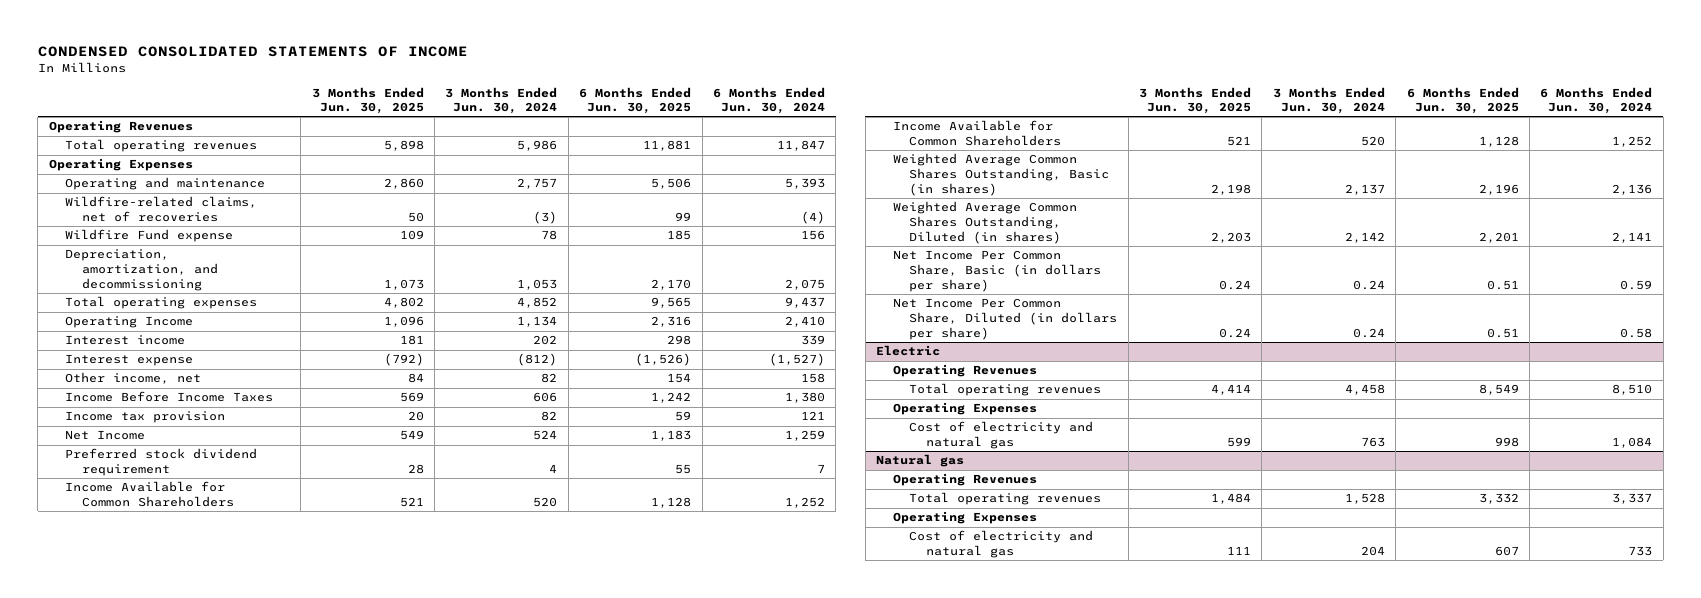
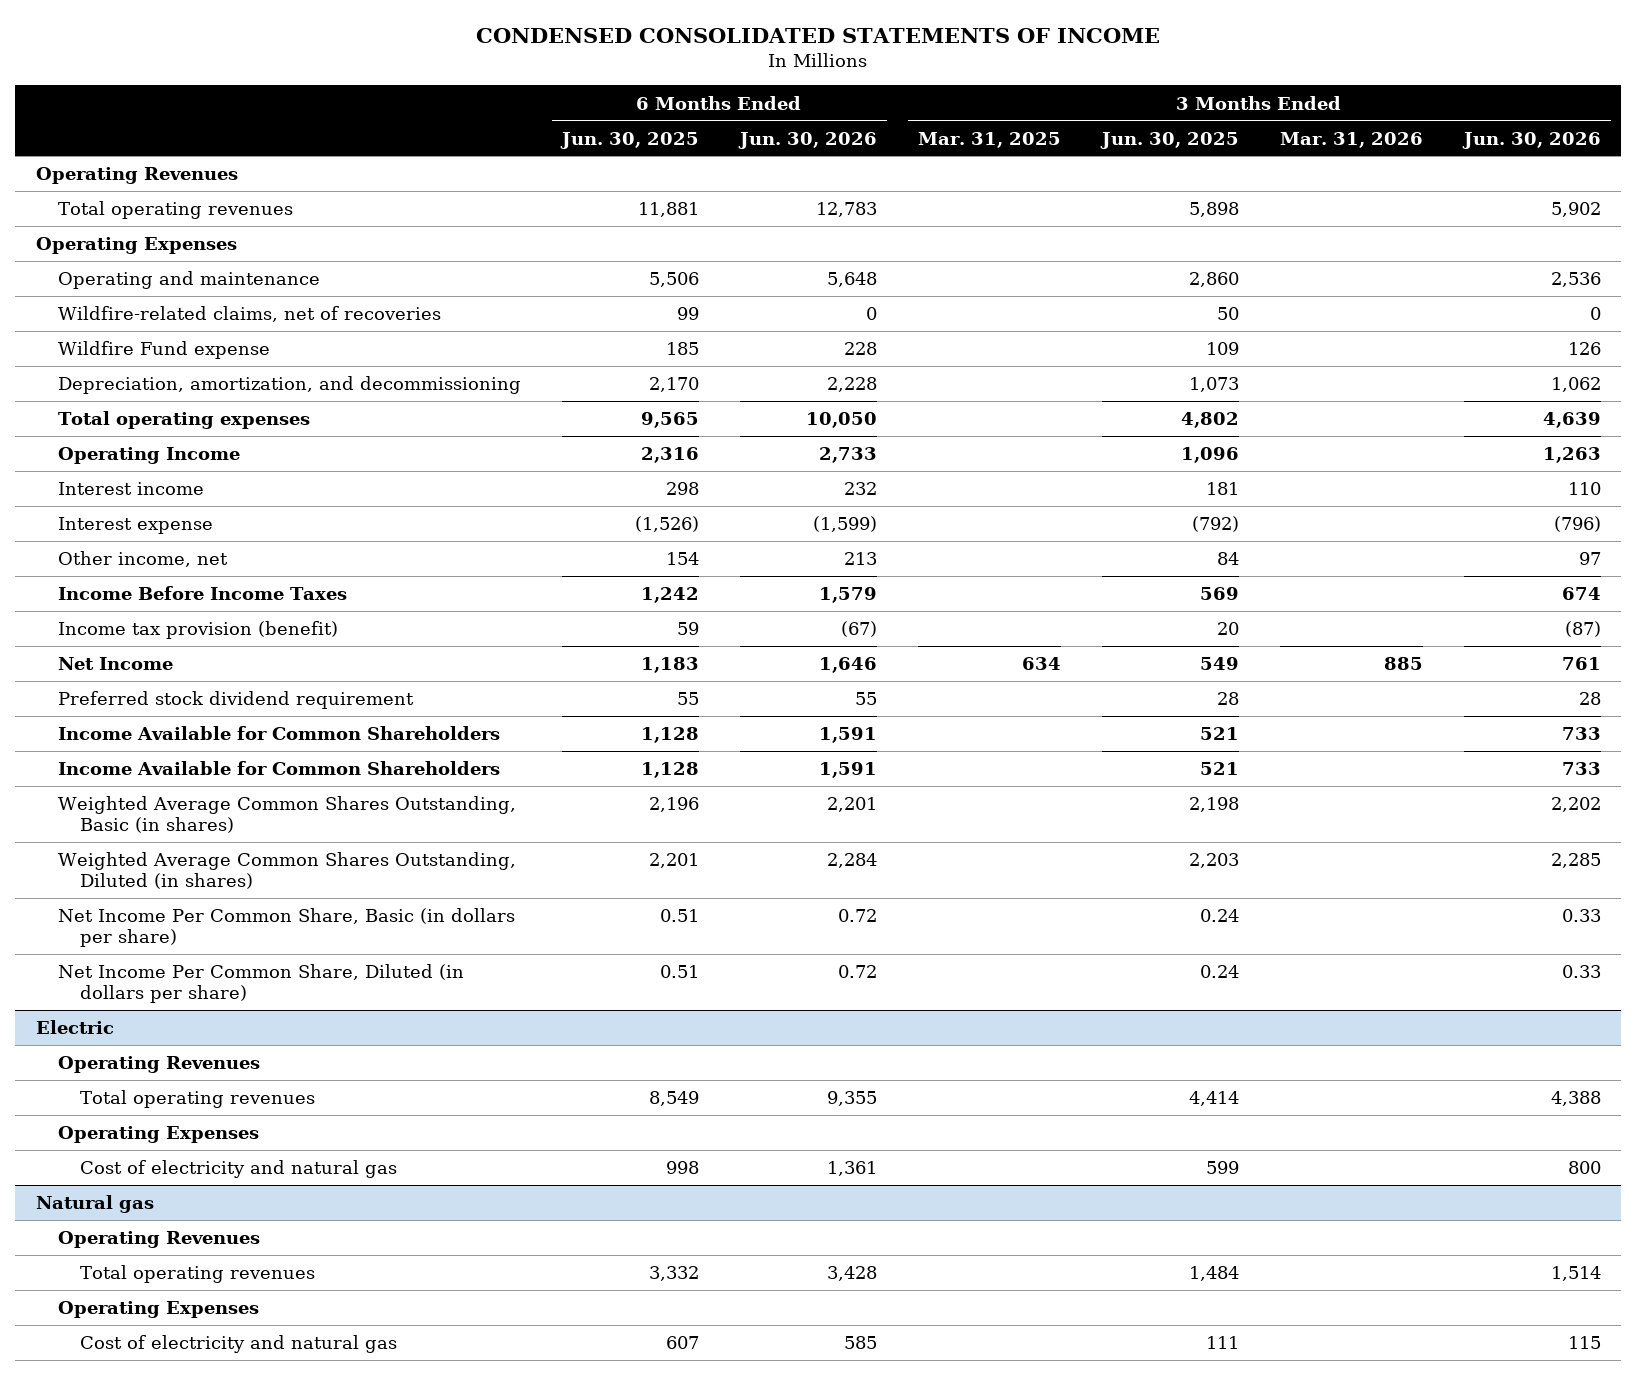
[445,86,558,115] 3 Months Ended Jun. 30, 2024 -> none
[713,86,826,115] 6 Months Ended Jun. 30, 2024 -> none
none -> [737,131,877,149] Jun. 30, 2026
none -> [917,131,1061,148] Mar. 31, 2025
none -> [1279,131,1423,148] Mar. 31, 2026
none -> [1461,131,1601,149] Jun. 30, 2026
[65,411,226,424] Income tax provision -> [57,621,338,640] Income tax provision (benefit)

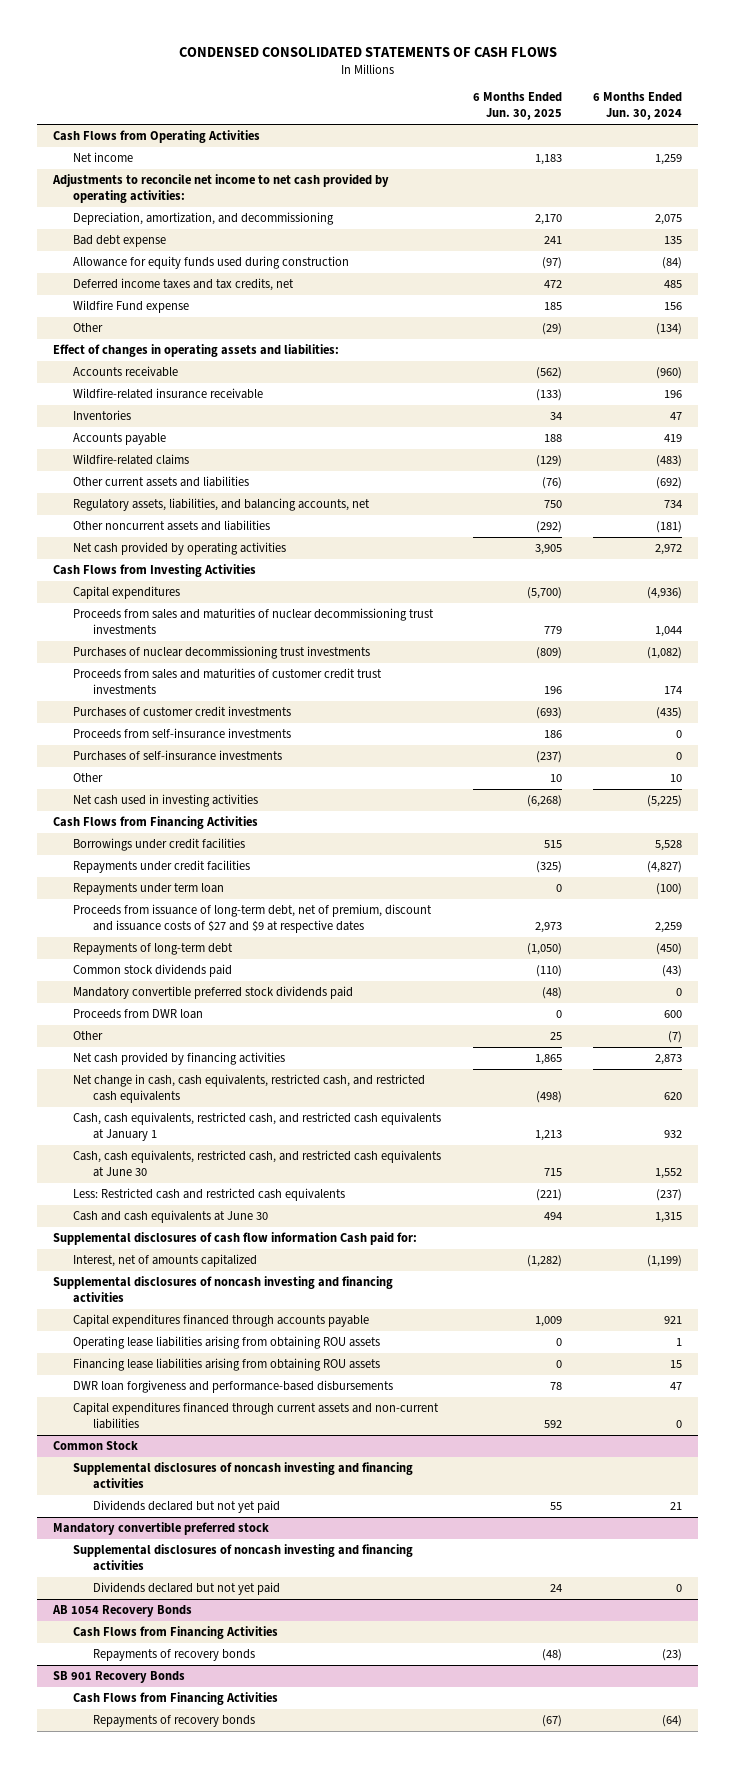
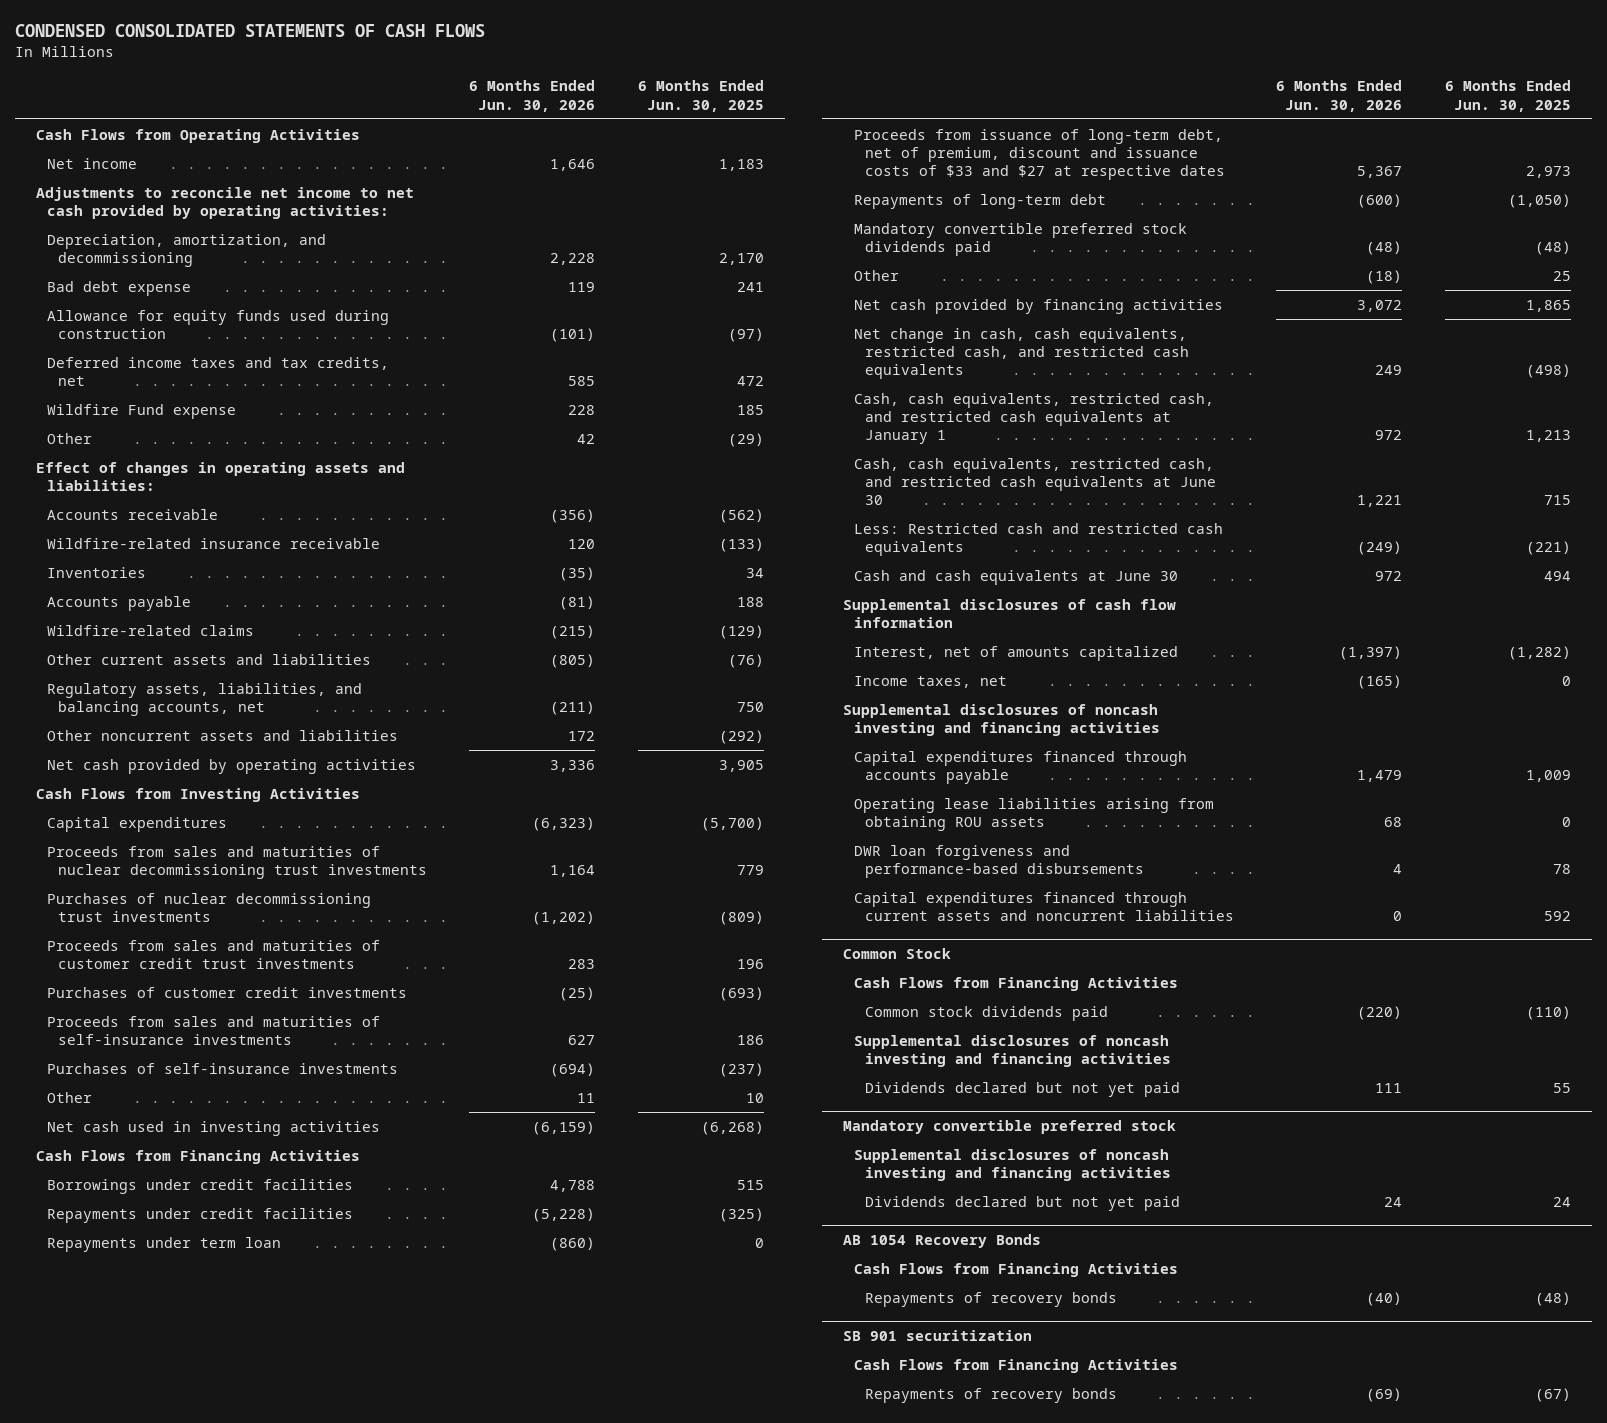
[593,92,683,121] 6 Months Ended Jun. 30, 2024 -> none
none -> [469,80,596,112] 6 Months Ended Jun. 30, 2026
[72,728,291,740] Proceeds from self-insurance investments -> [46,1015,380,1045] Proceeds from sales and maturities of self-insurance investments
[72,904,432,934] Proceeds from issuance of long-term debt, net of premium, discount and issuance costs of $27 and $9 at respective dates -> [853,128,1225,181] Proceeds from issuance of long-term debt, net of premium, discount and issuance costs of $33 and $27 at respective dates
[72,964,232,978] Common stock dividends paid -> none
[72,1009,203,1020] Proceeds from DWR loan -> none
[52,1232,417,1246] Supplemental disclosures of cash flow information Cash paid for: -> [843,598,1177,628] Supplemental disclosures of cash flow information
none -> [853,675,1007,688] Income taxes, net
[72,1358,380,1372] Financing lease liabilities arising from obtaining ROU assets -> none
[72,1402,439,1430] Capital expenditures financed through current assets and non-current liabilities -> [853,891,1234,921] Capital expenditures financed through current assets and noncurrent liabilities
none -> [853,976,1178,991] Cash Flows from Financing Activities
none -> [864,1005,1108,1021] Common stock dividends paid
[52,1671,185,1684] SB 901 Recovery Bonds -> [843,1329,1033,1341] SB 901 securitization

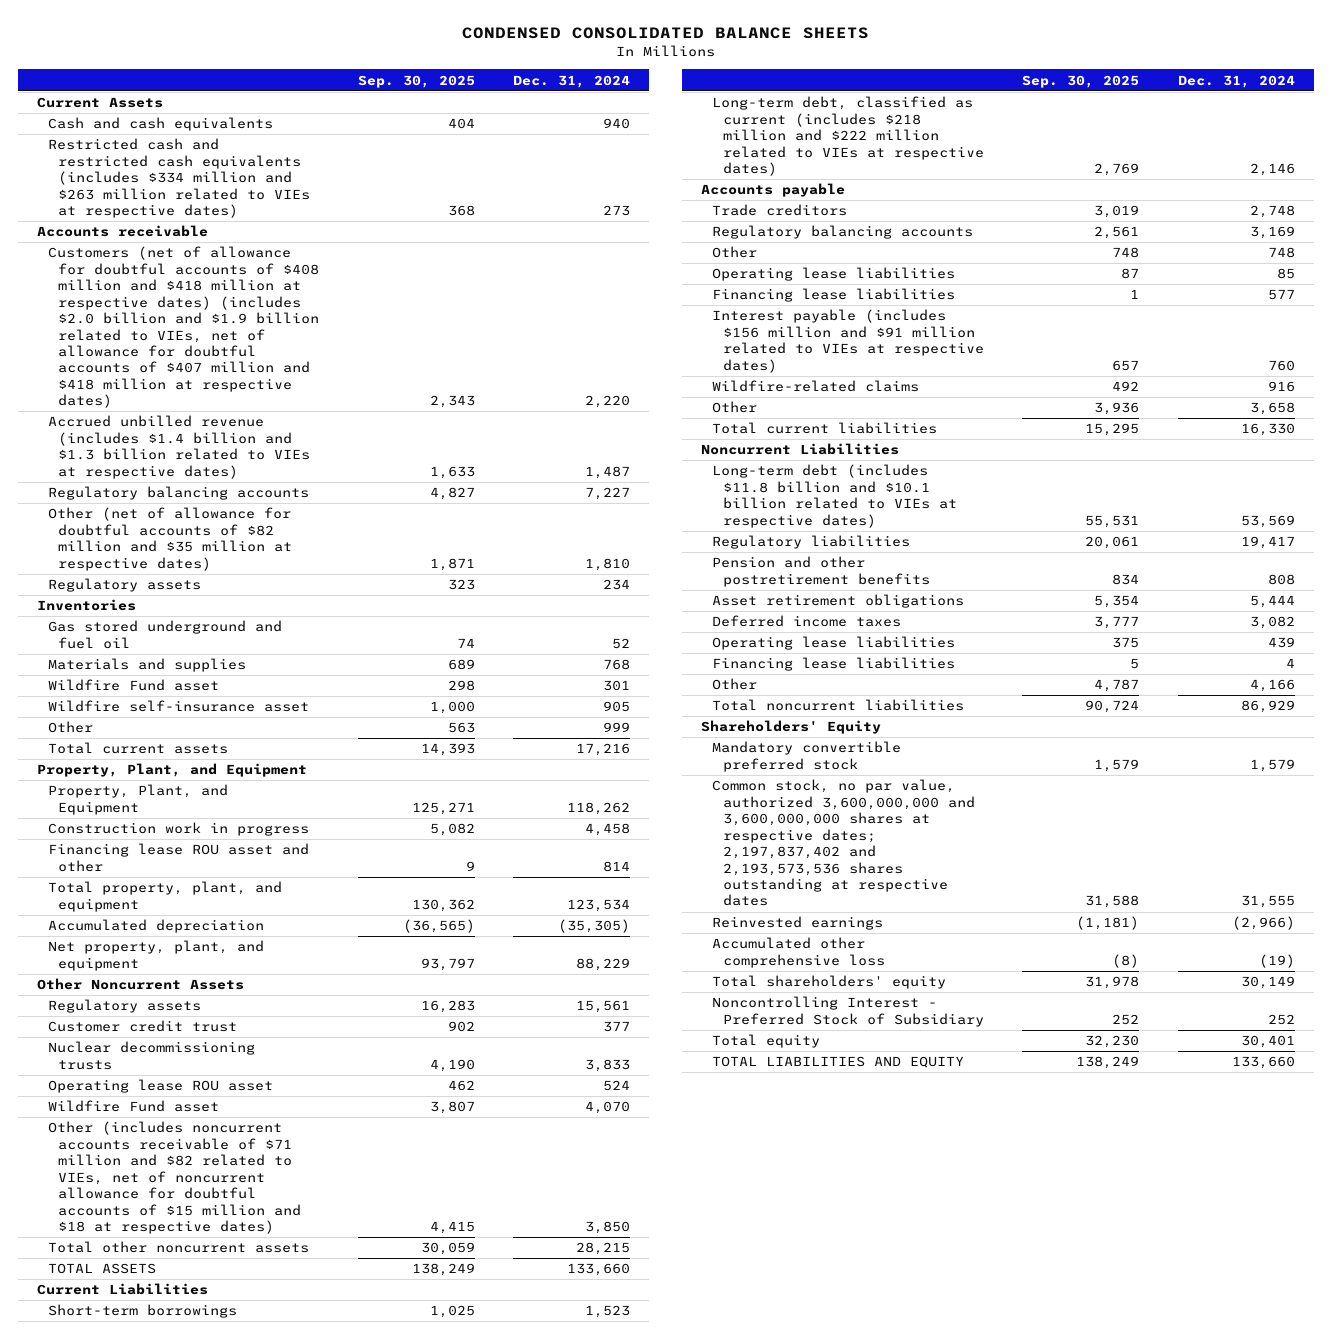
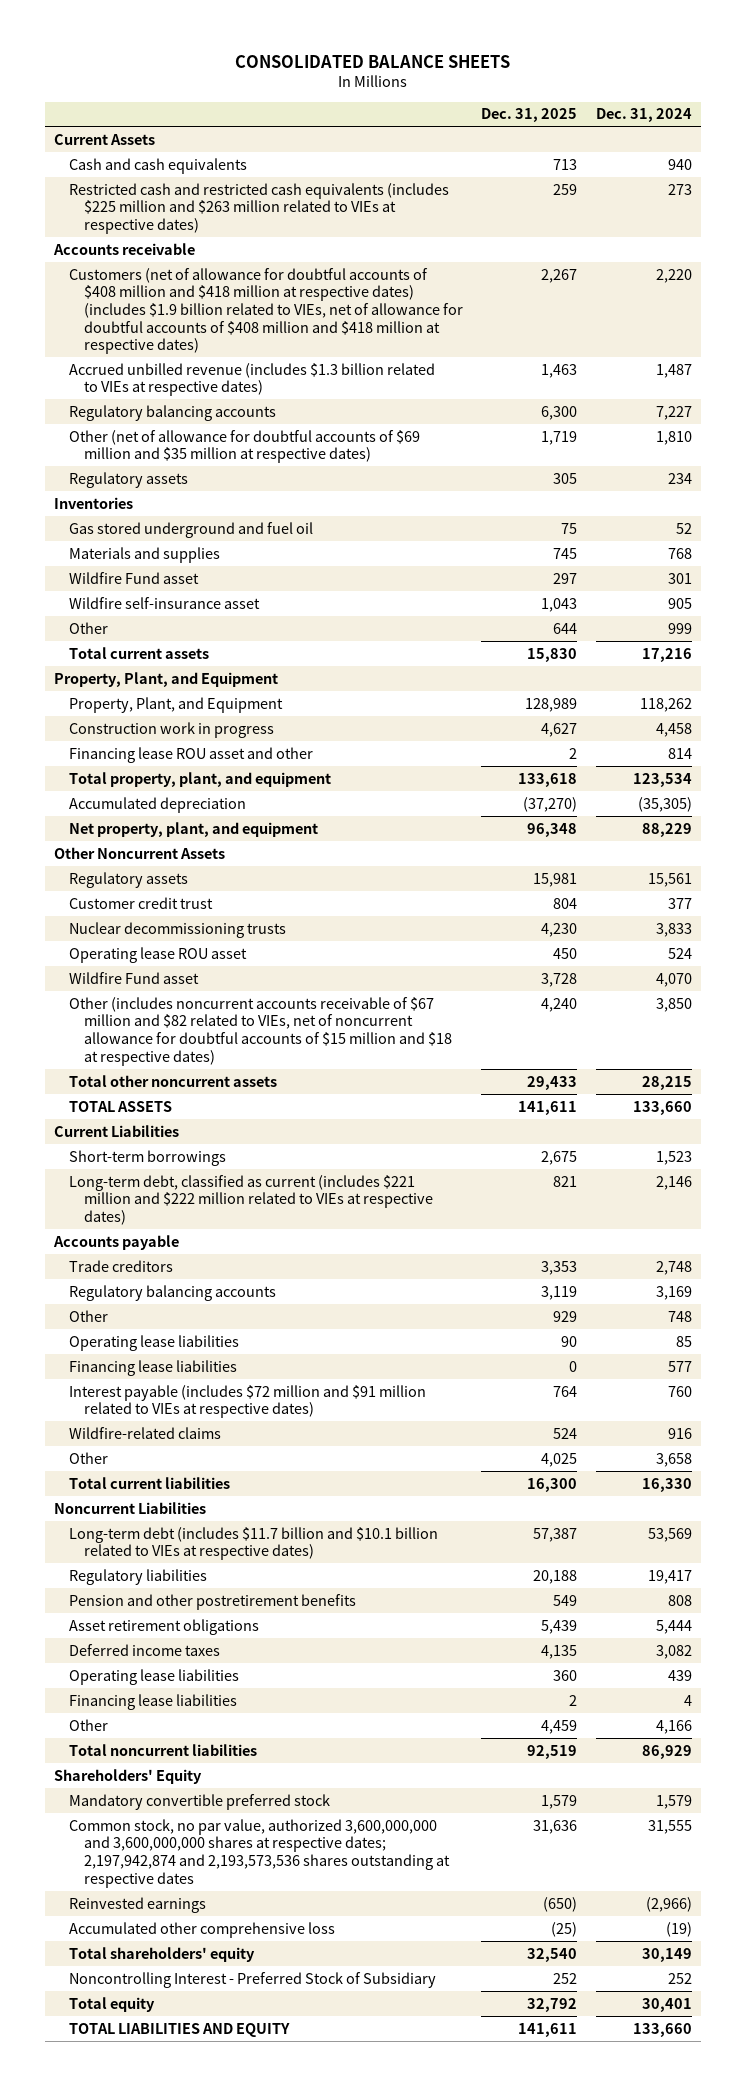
[461,27,869,40] CONDENSED CONSOLIDATED BALANCE SHEETS -> [235,54,511,68] CONSOLIDATED BALANCE SHEETS
[357,74,475,88] Sep. 30, 2025 -> none
none -> [481,108,578,123] Dec. 31, 2025
[47,138,311,219] Restricted cash and restricted cash equivalents (includes $334 million and $263 million related to VIEs at respective dates) -> [69,182,450,234] Restricted cash and restricted cash equivalents (includes $225 million and $263 million related to VIEs at respective dates)
[47,246,320,409] Customers (net of allowance for doubtful accounts of $408 million and $418 million at respective dates) (includes $2.0 billion and $1.9 billion related to VIEs, net of allowance for doubtful accounts of $407 million and $418 million at respective dates) -> [69,267,463,355] Customers (net of allowance for doubtful accounts of $408 million and $418 million at respective dates) (includes $1.9 billion related to VIEs, net of allowance for doubtful accounts of $408 million and $418 million at respective dates)
[47,415,311,479] Accrued unbilled revenue (includes $1.4 billion and $1.3 billion related to VIEs at respective dates) -> [69,362,436,397] Accrued unbilled revenue (includes $1.3 billion related to VIEs at respective dates)
[47,507,293,571] Other (net of allowance for doubtful accounts of $82 million and $35 million at respective dates) -> [69,429,421,464] Other (net of allowance for doubtful accounts of $69 million and $35 million at respective dates)
[47,1121,302,1234] Other (includes noncurrent accounts receivable of $71 million and $82 related to VIEs, net of noncurrent allowance for doubtful accounts of $15 million and $18 at respective dates) -> [69,996,452,1066] Other (includes noncurrent accounts receivable of $67 million and $82 related to VIEs, net of noncurrent allowance for doubtful accounts of $15 million and $18 at respective dates)
[712,96,984,177] Long-term debt, classified as current (includes $218 million and $222 million related to VIEs at respective dates) -> [69,1174,433,1225] Long-term debt, classified as current (includes $221 million and $222 million related to VIEs at respective dates)
[712,309,984,373] Interest payable (includes $156 million and $91 million related to VIEs at respective dates) -> [69,1384,427,1419] Interest payable (includes $72 million and $91 million related to VIEs at respective dates)
[712,464,957,528] Long-term debt (includes $11.8 billion and $10.1 billion related to VIEs at respective dates) -> [69,1526,439,1561] Long-term debt (includes $11.7 billion and $10.1 billion related to VIEs at respective dates)
[712,779,975,907] Common stock, no par value, authorized 3,600,000,000 and 3,600,000,000 shares at respective dates; 2,197,837,402 and 2,193,573,536 shares outstanding at respective dates -> [69,1818,450,1888] Common stock, no par value, authorized 3,600,000,000 and 3,600,000,000 shares at respective dates; 2,197,942,874 and 2,193,573,536 shares outstanding at respective dates

